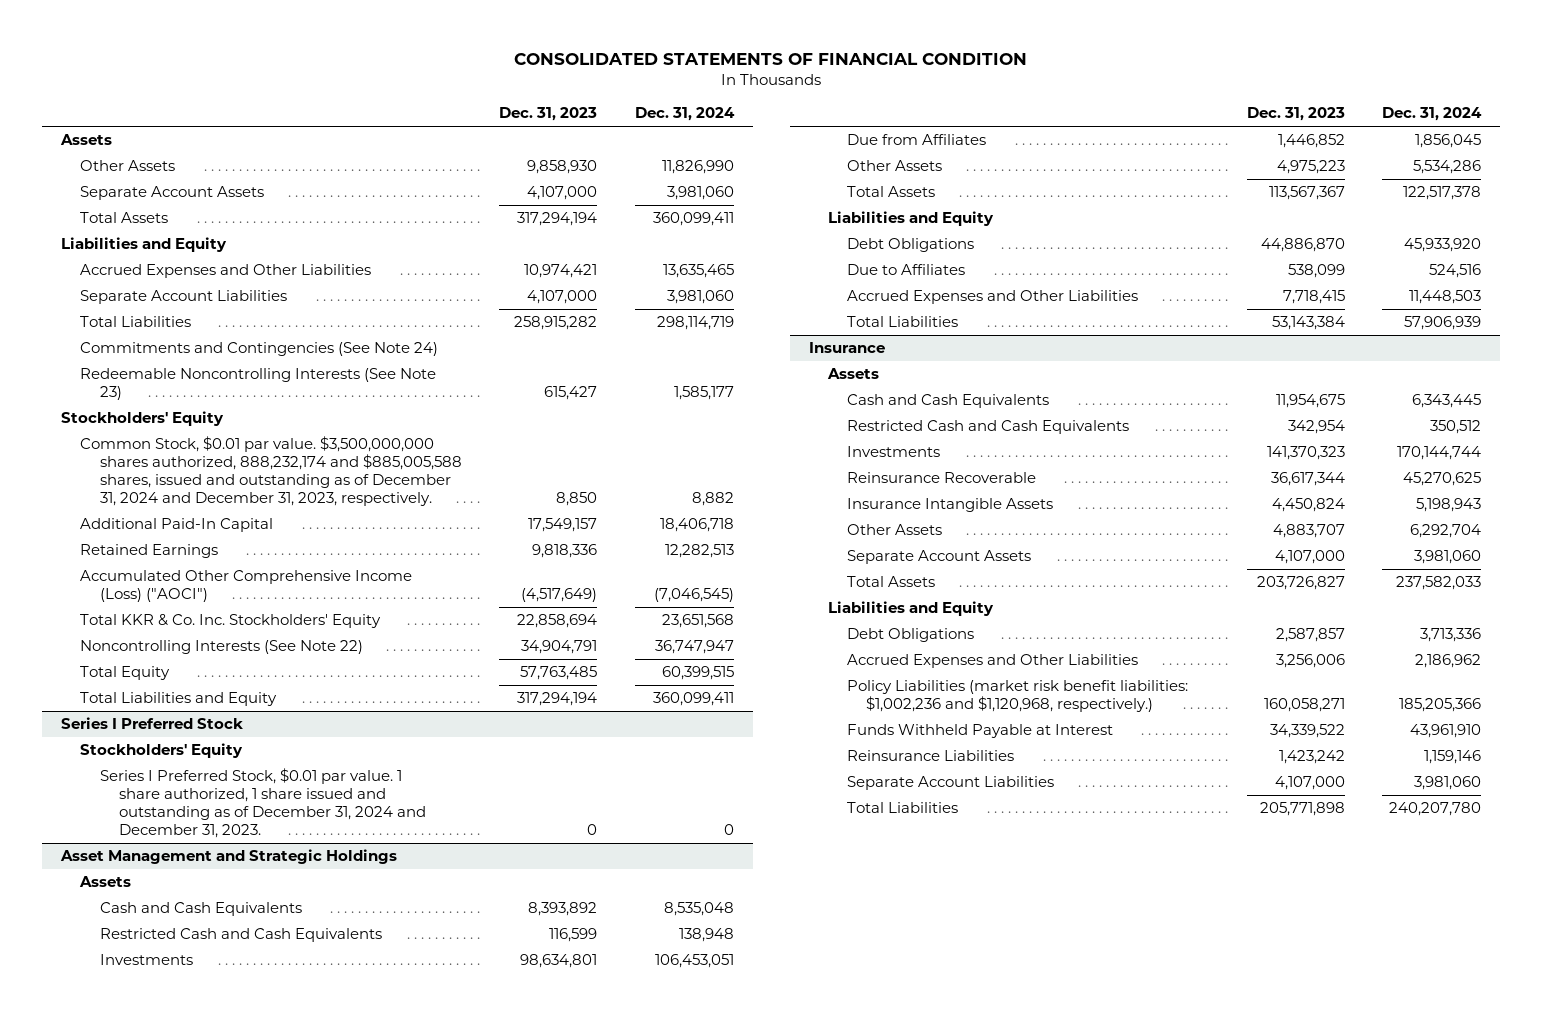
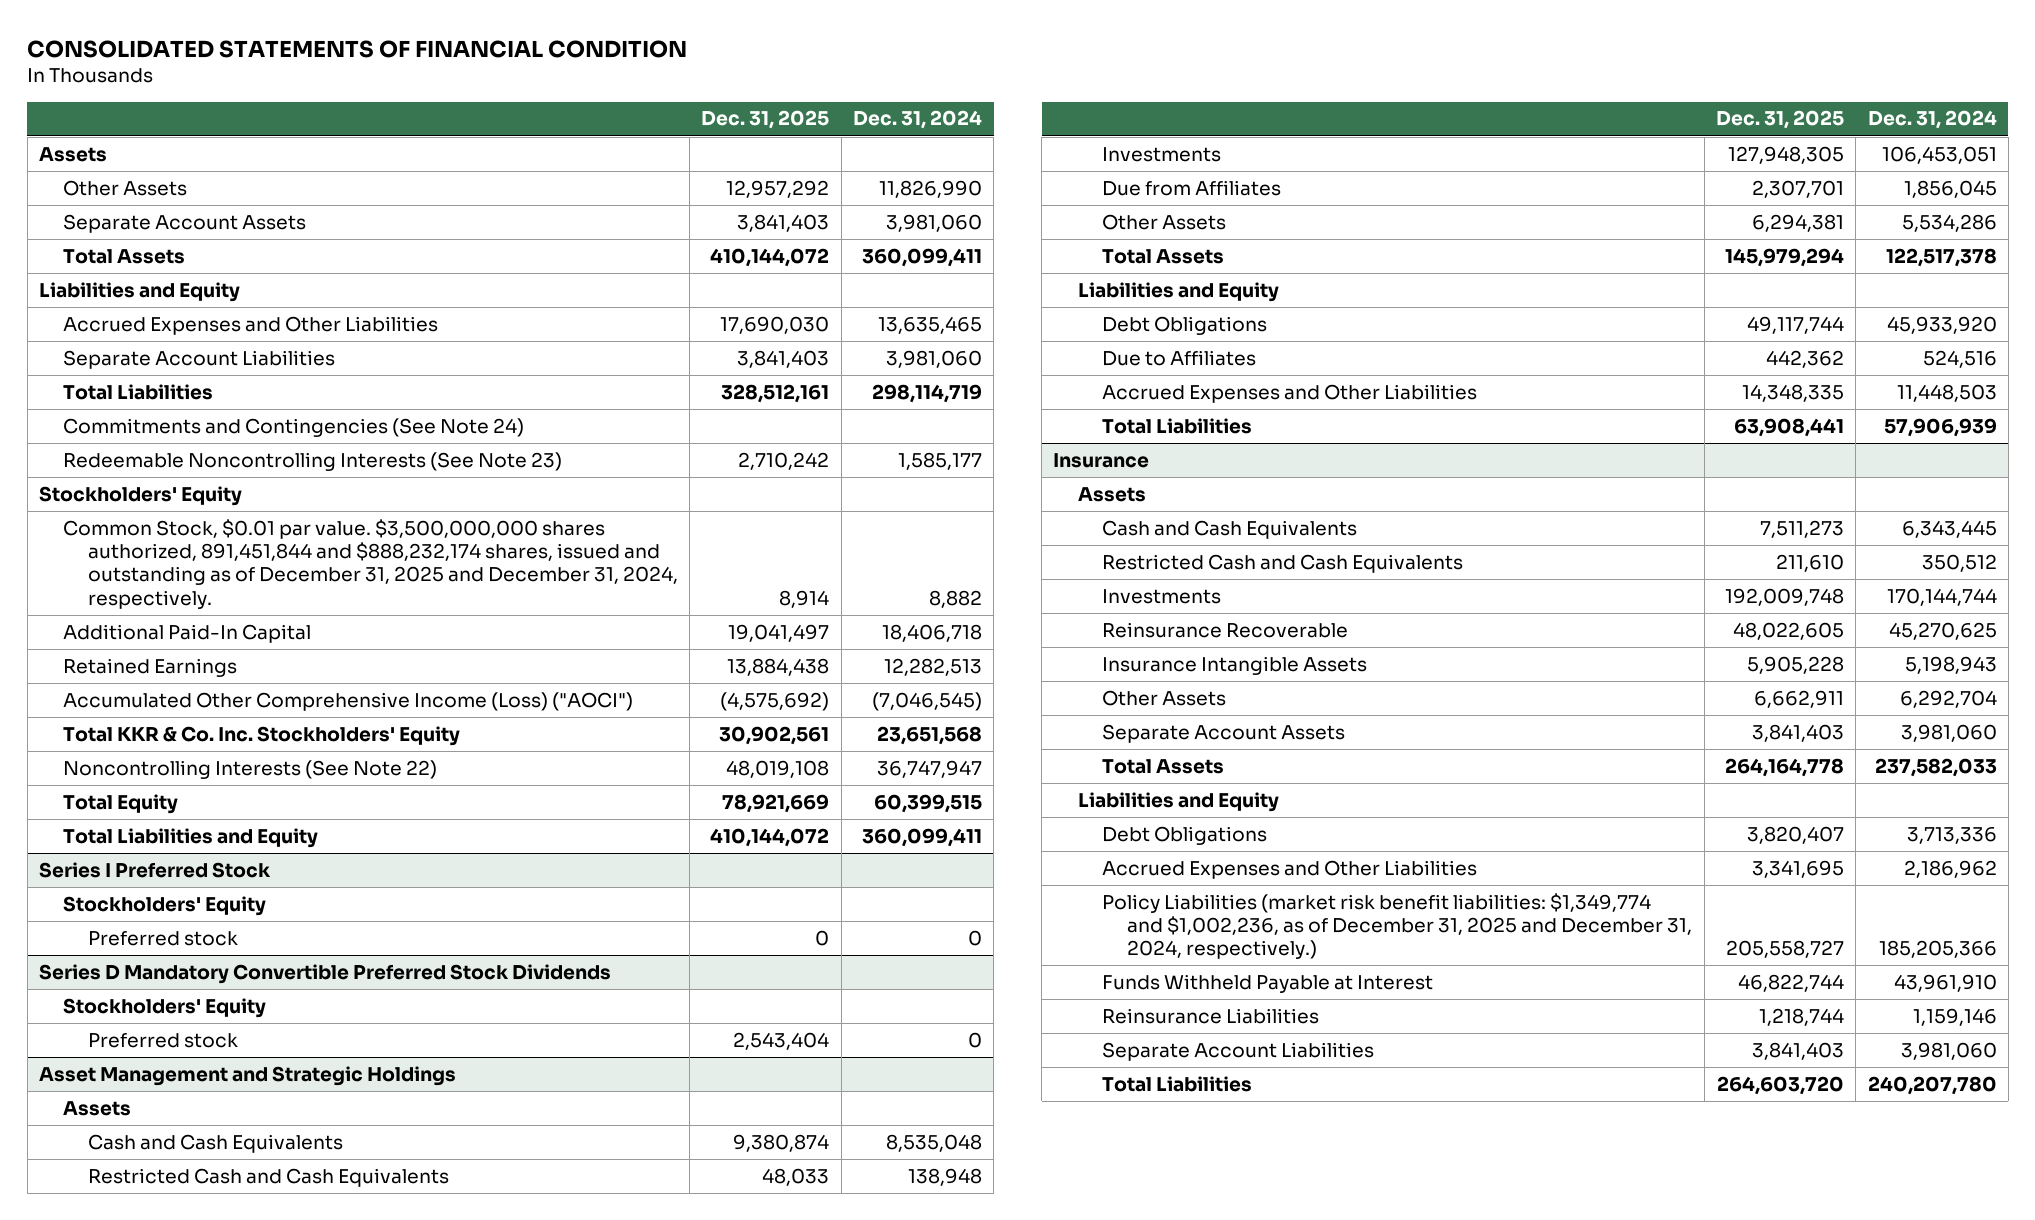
[499,107,598,122] Dec. 31, 2023 -> none
none -> [701,110,830,130] Dec. 31, 2025
[80,436,462,507] Common Stock, $0.01 par value. $3,500,000,000 shares authorized, 888,232,174 and $885,005,588 shares, issued and outstanding as of December 31, 2024 and December 31, 2023, respectively. -> [63,518,678,609] Common Stock, $0.01 par value. $3,500,000,000 shares authorized, 891,451,844 and $888,232,174 shares, issued and outstanding as of December 31, 2025 and December 31, 2024, respectively.
[99,768,426,839] Series I Preferred Stock, $0.01 par value. 1 share authorized, 1 share issued and outstanding as of December 31, 2024 and December 31, 2023. -> [87,930,238,946] Preferred stock
none -> [38,963,611,984] Series D Mandatory Convertible Preferred Stock Dividends
none -> [63,997,267,1018] Stockholders' Equity
none -> [87,1032,238,1048] Preferred stock
[847,680,1189,713] Policy Liabilities (market risk benefit liabilities: $1,002,236 and $1,120,968, respectively.) -> [1102,892,1692,960] Policy Liabilities (market risk benefit liabilities: $1,349,774 and $1,002,236, as of December 31, 2025 and December 31, 2024, respectively.)

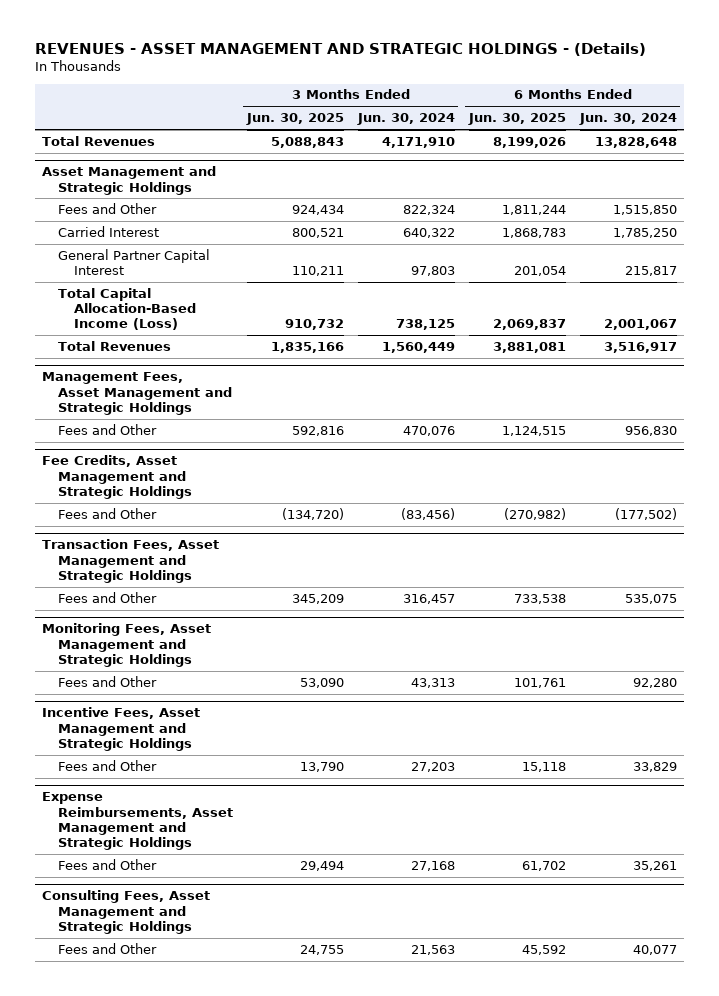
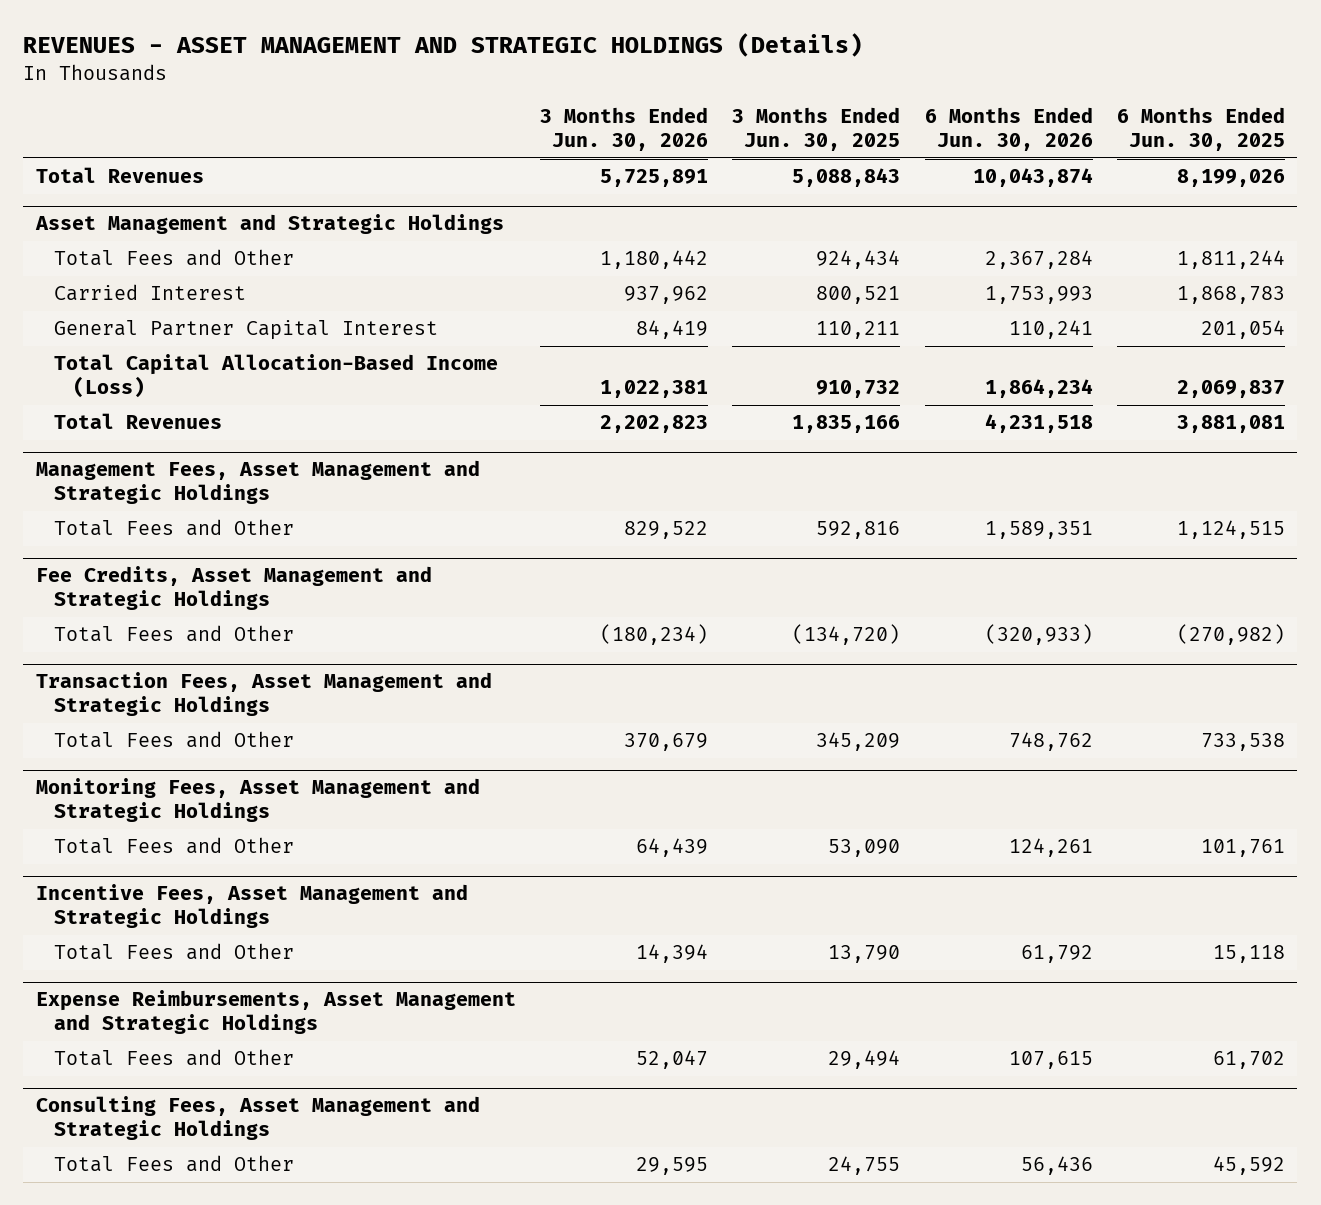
[35,43,647,57] REVENUES - ASSET MANAGEMENT AND STRATEGIC HOLDINGS - (Details) -> [23,33,864,58] REVENUES - ASSET MANAGEMENT AND STRATEGIC HOLDINGS (Details)
[356,113,455,126] Jun. 30, 2024 -> none
[578,113,677,126] Jun. 30, 2024 -> none
none -> [539,107,708,152] 3 Months Ended Jun. 30, 2026
none -> [924,107,1093,152] 6 Months Ended Jun. 30, 2026
[58,202,158,214] Fees and Other -> [54,249,295,267] Total Fees and Other
[58,423,158,435] Fees and Other -> [54,519,295,537] Total Fees and Other
[58,507,158,519] Fees and Other -> [54,625,295,643] Total Fees and Other
[58,591,158,603] Fees and Other -> [54,731,295,749] Total Fees and Other
[58,675,158,687] Fees and Other -> [54,837,295,855] Total Fees and Other
[58,759,158,771] Fees and Other -> [54,943,295,961] Total Fees and Other
[58,858,158,870] Fees and Other -> [54,1049,295,1067] Total Fees and Other
[58,942,158,954] Fees and Other -> [54,1155,295,1173] Total Fees and Other

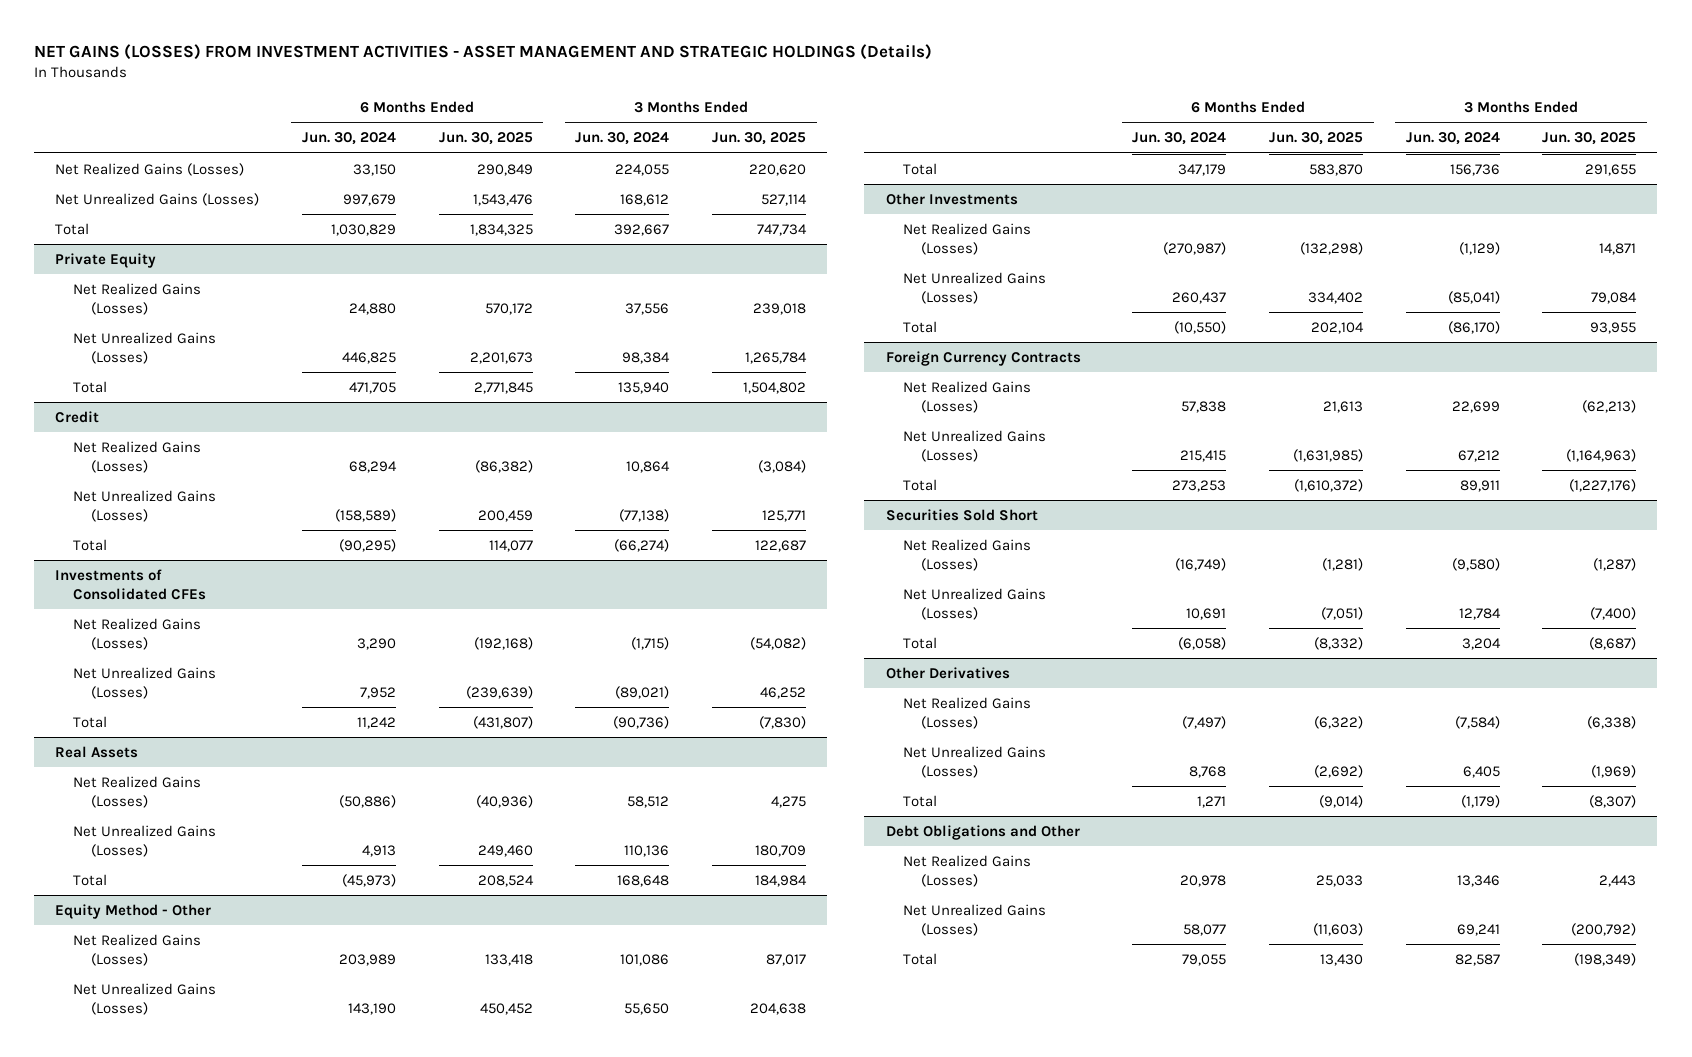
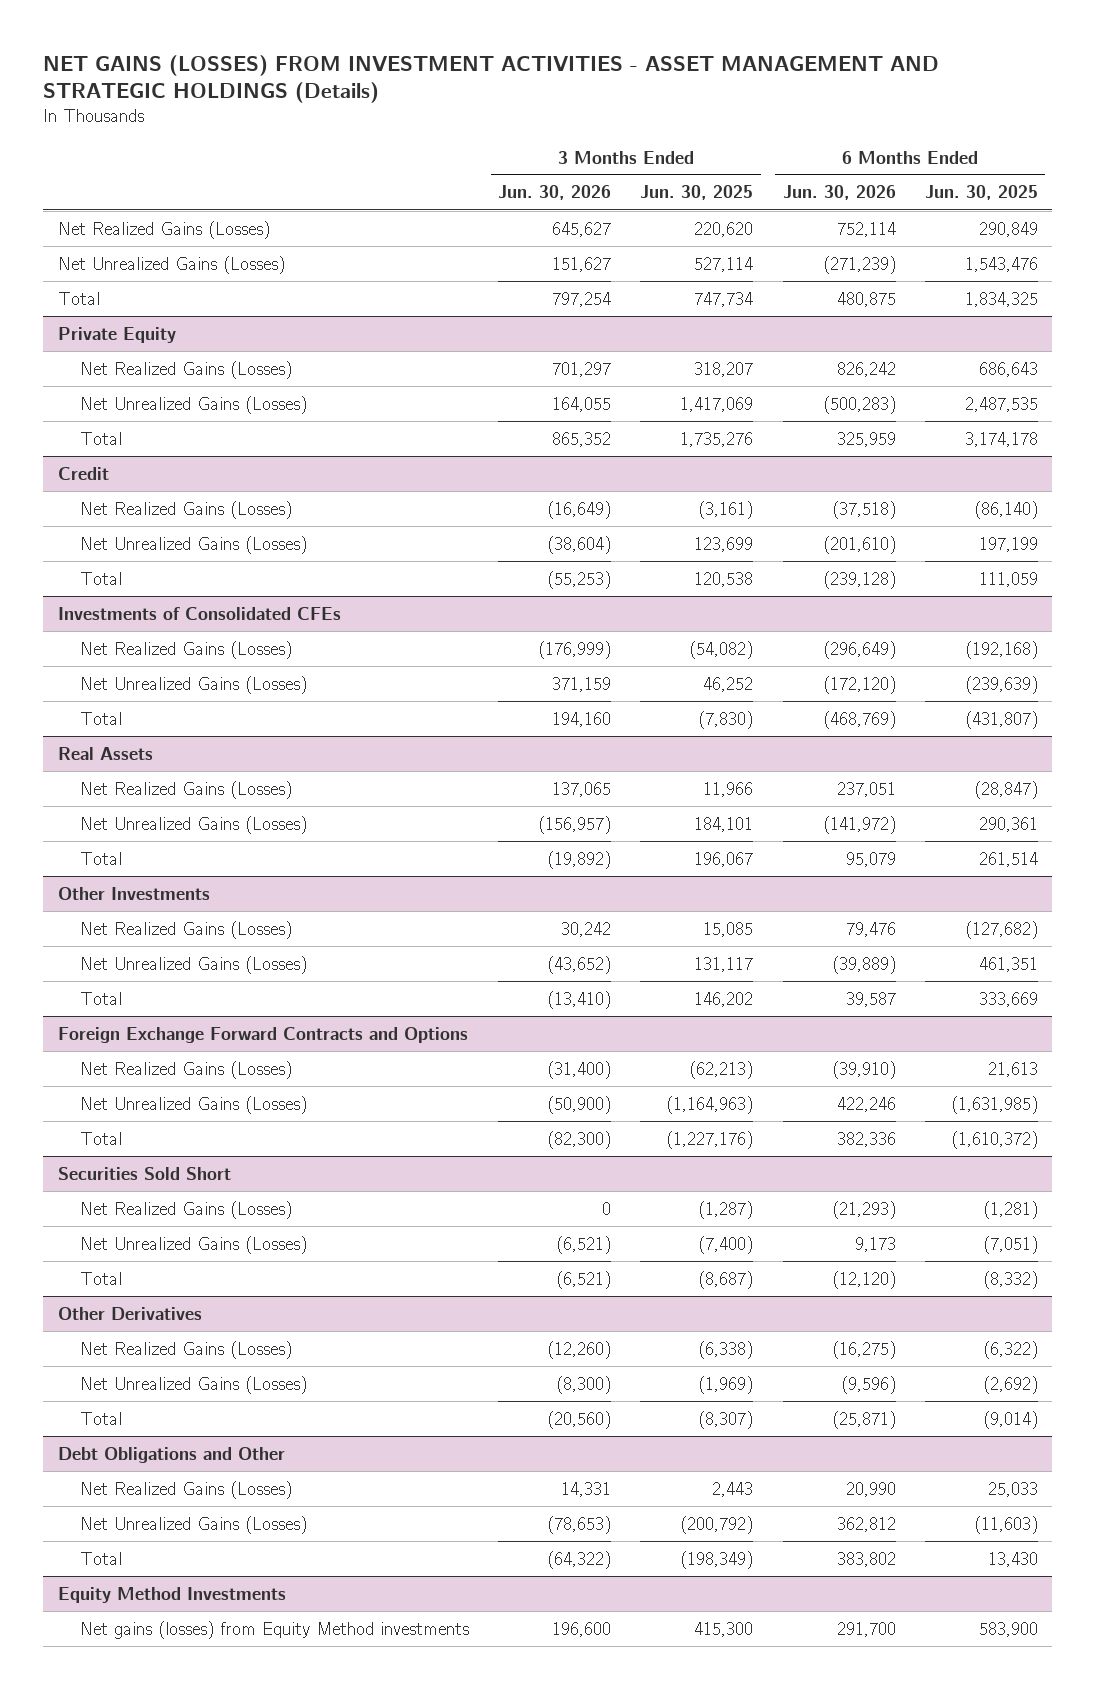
[302,132,397,146] Jun. 30, 2024 -> none
[575,132,670,146] Jun. 30, 2024 -> none
none -> [498,185,612,201] Jun. 30, 2026
none -> [782,185,896,201] Jun. 30, 2026
[484,302,533,315] 570,172 -> [978,361,1038,377] 686,643
[752,302,806,315] 239,018 -> [694,361,754,377] 318,207
[469,351,533,364] 2,201,673 -> [964,396,1038,412] 2,487,535
[744,351,807,364] 1,265,784 -> [680,396,754,412] 1,417,069
[473,381,533,394] 2,771,845 -> [964,431,1038,447] 3,174,178
[742,381,806,394] 1,504,802 -> [680,431,754,447] 1,735,276
[474,459,533,473] (86,382) -> [973,500,1038,519] (86,140)
[757,459,806,473] (3,084) -> [698,500,754,519] (3,161)
[477,509,533,522] 200,459 -> [978,536,1038,552] 197,199
[761,509,806,522] 125,771 -> [694,536,754,552] 123,699
[488,539,533,552] 114,077 -> [978,571,1038,587] 111,059
[754,539,806,552] 122,687 -> [694,571,754,587] 120,538
[55,903,212,919] Equity Method - Other -> none
[72,933,201,966] Net Realized Gains (Losses) -> none
[72,982,216,1015] Net Unrealized Gains (Losses) -> none
[903,162,938,175] Total -> none
[475,794,533,808] (40,936) -> [973,780,1038,799] (28,847)
[770,795,806,808] 4,275 -> [703,781,754,797] 11,966
[477,844,533,857] 249,460 -> [978,816,1038,832] 290,361
[754,844,806,857] 180,709 -> [694,816,754,832] 184,101
[477,874,534,887] 208,524 -> [978,851,1038,867] 261,514
[754,874,807,887] 184,984 -> [694,851,754,867] 196,067
[1299,241,1363,255] (132,298) -> [964,920,1038,939] (127,682)
[1599,242,1637,255] 14,871 -> [703,921,754,937] 15,085
[1307,291,1363,304] 334,402 -> [978,956,1038,972] 461,351
[1591,291,1638,304] 79,084 -> [694,956,754,972] 131,117
[1310,321,1364,334] 202,104 -> [978,991,1038,1007] 333,669
[1590,321,1637,334] 93,955 -> [694,991,754,1007] 146,202
[885,350,1081,366] Foreign Currency Contracts -> [57,1026,468,1043] Foreign Exchange Forward Contracts and Options
none -> [57,1586,286,1603] Equity Method Investments
none -> [80,1620,470,1639] Net gains (losses) from Equity Method investments

